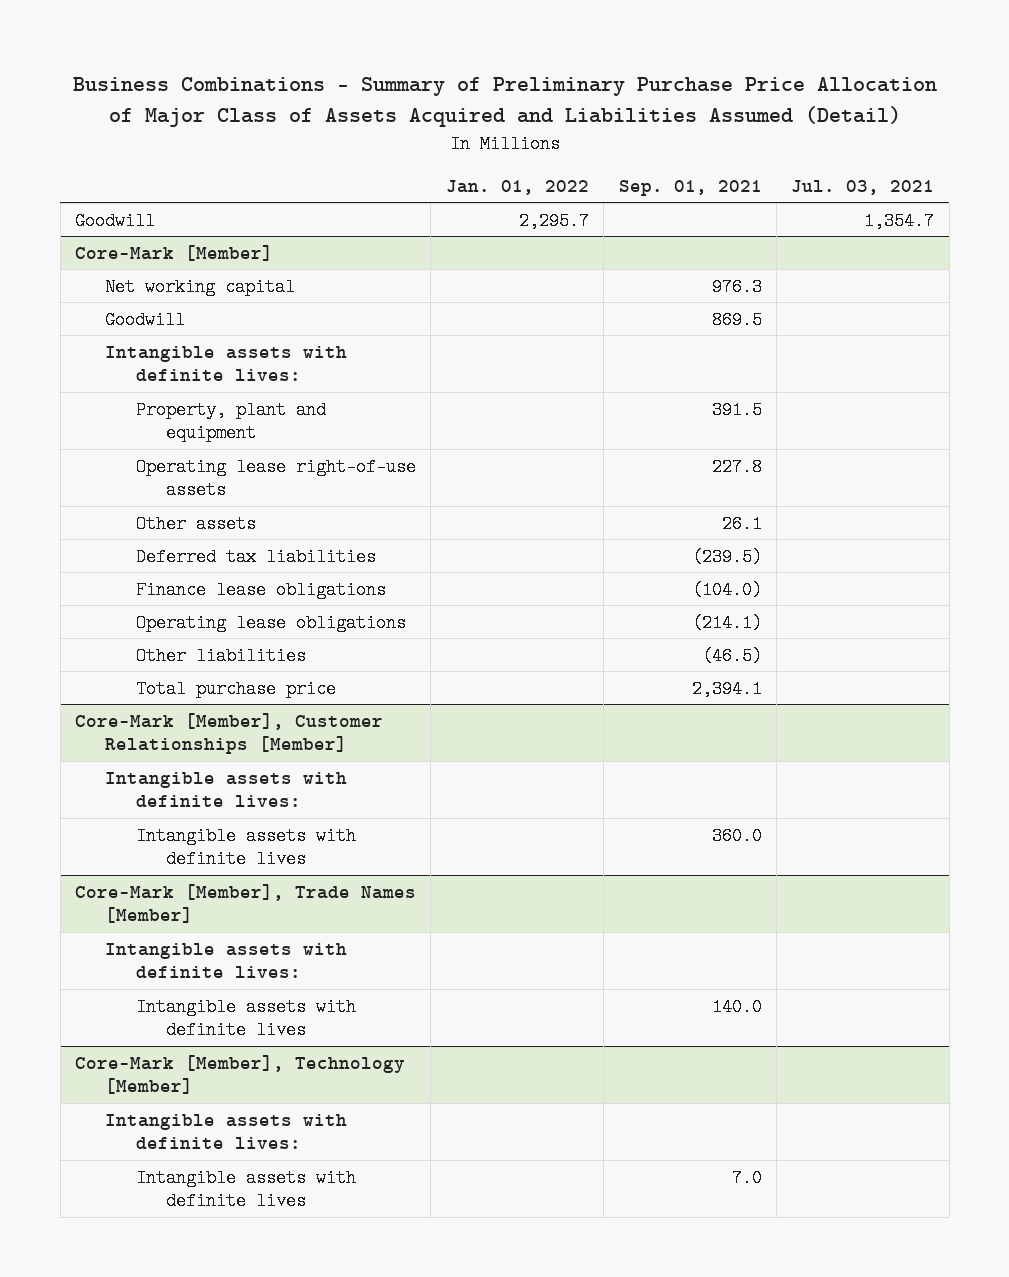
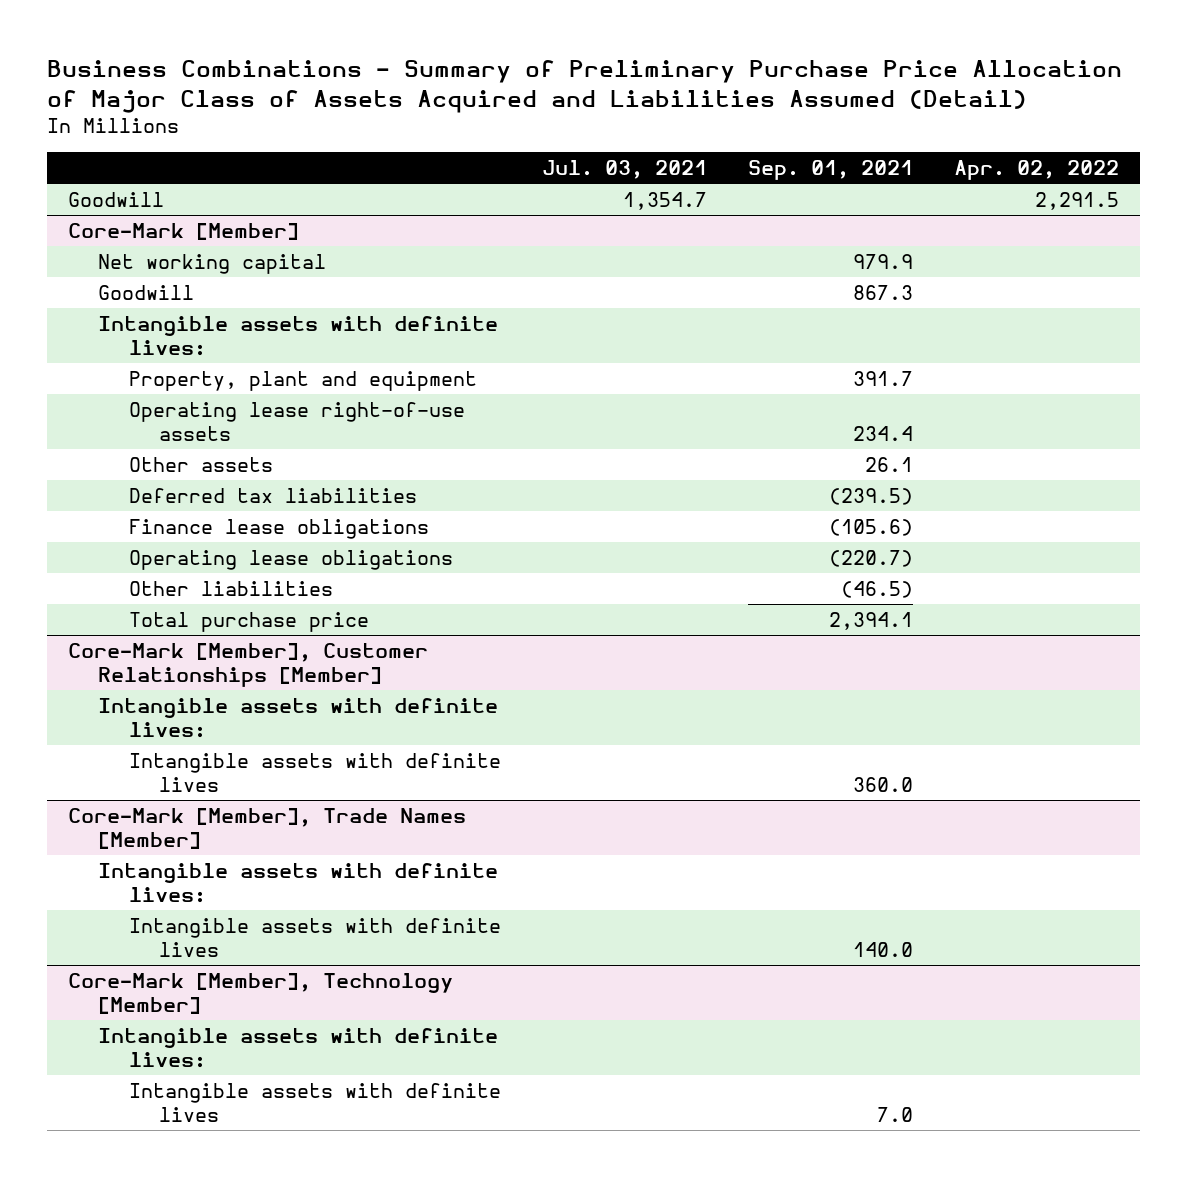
[445,179,589,195] Jan. 01, 2022 -> none
none -> [954,160,1120,181] Apr. 02, 2022
[711,277,762,296] 976.3 -> [853,253,914,269] 979.9
[711,310,762,329] 869.5 -> [853,284,914,300] 867.3
[711,400,762,419] 391.5 -> [853,370,914,386] 391.7
[711,457,762,476] 227.8 -> [853,426,914,442] 234.4
[691,580,762,599] (104.0) -> [829,518,914,536] (105.6)
[691,613,762,632] (214.1) -> [829,549,914,567] (220.7)

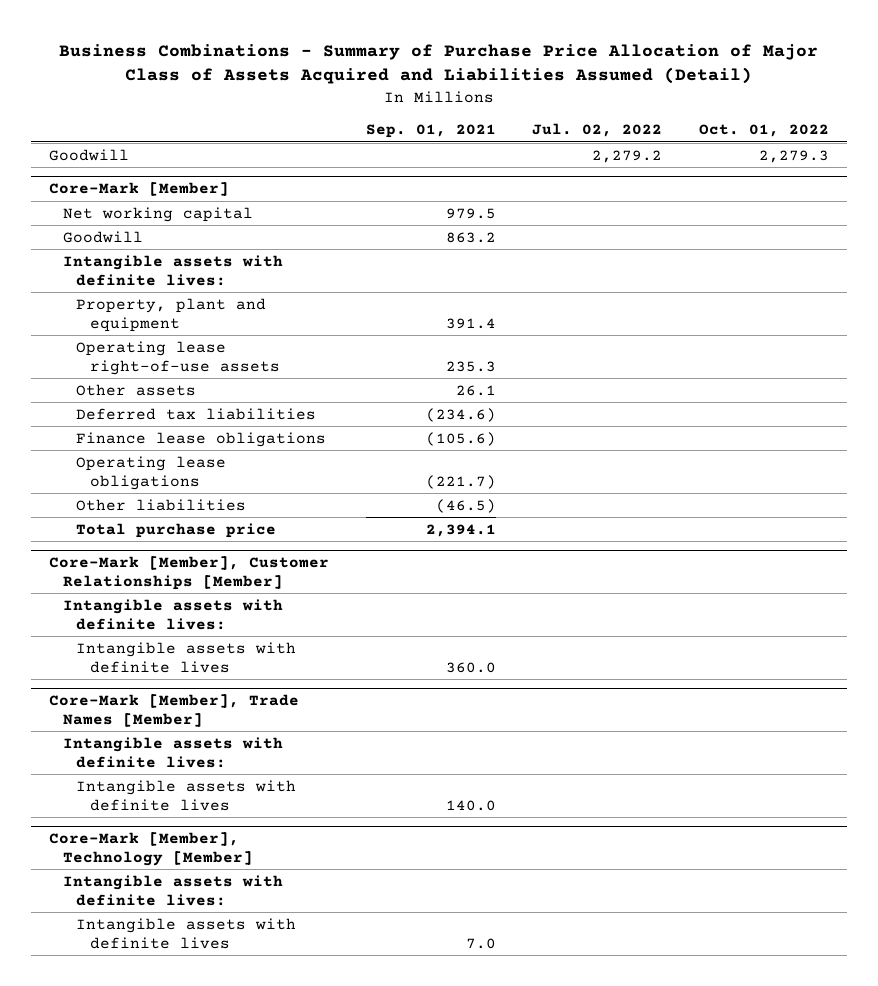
[46,59,1122,113] Business Combinations - Summary of Preliminary Purchase Price Allocation of Major Class of Assets Acquired and Liabilities Assumed (Detail) -> [58,43,818,85] Business Combinations - Summary of Purchase Price Allocation of Major Class of Assets Acquired and Liabilities Assumed (Detail)
[541,160,707,180] Jul. 03, 2021 -> none
[954,160,1120,181] Apr. 02, 2022 -> none
none -> [532,123,663,138] Jul. 02, 2022
none -> [698,124,829,138] Oct. 01, 2022
[853,253,914,269] 979.9 -> [445,207,496,219] 979.5
[853,284,914,300] 867.3 -> [445,231,496,243] 863.2
[853,370,914,386] 391.7 -> [445,317,496,329] 391.4
[853,426,914,442] 234.4 -> [445,360,496,372] 235.3
[829,487,914,505] (239.5) -> [425,407,496,422] (234.6)
[829,549,914,567] (220.7) -> [425,474,496,489] (221.7)

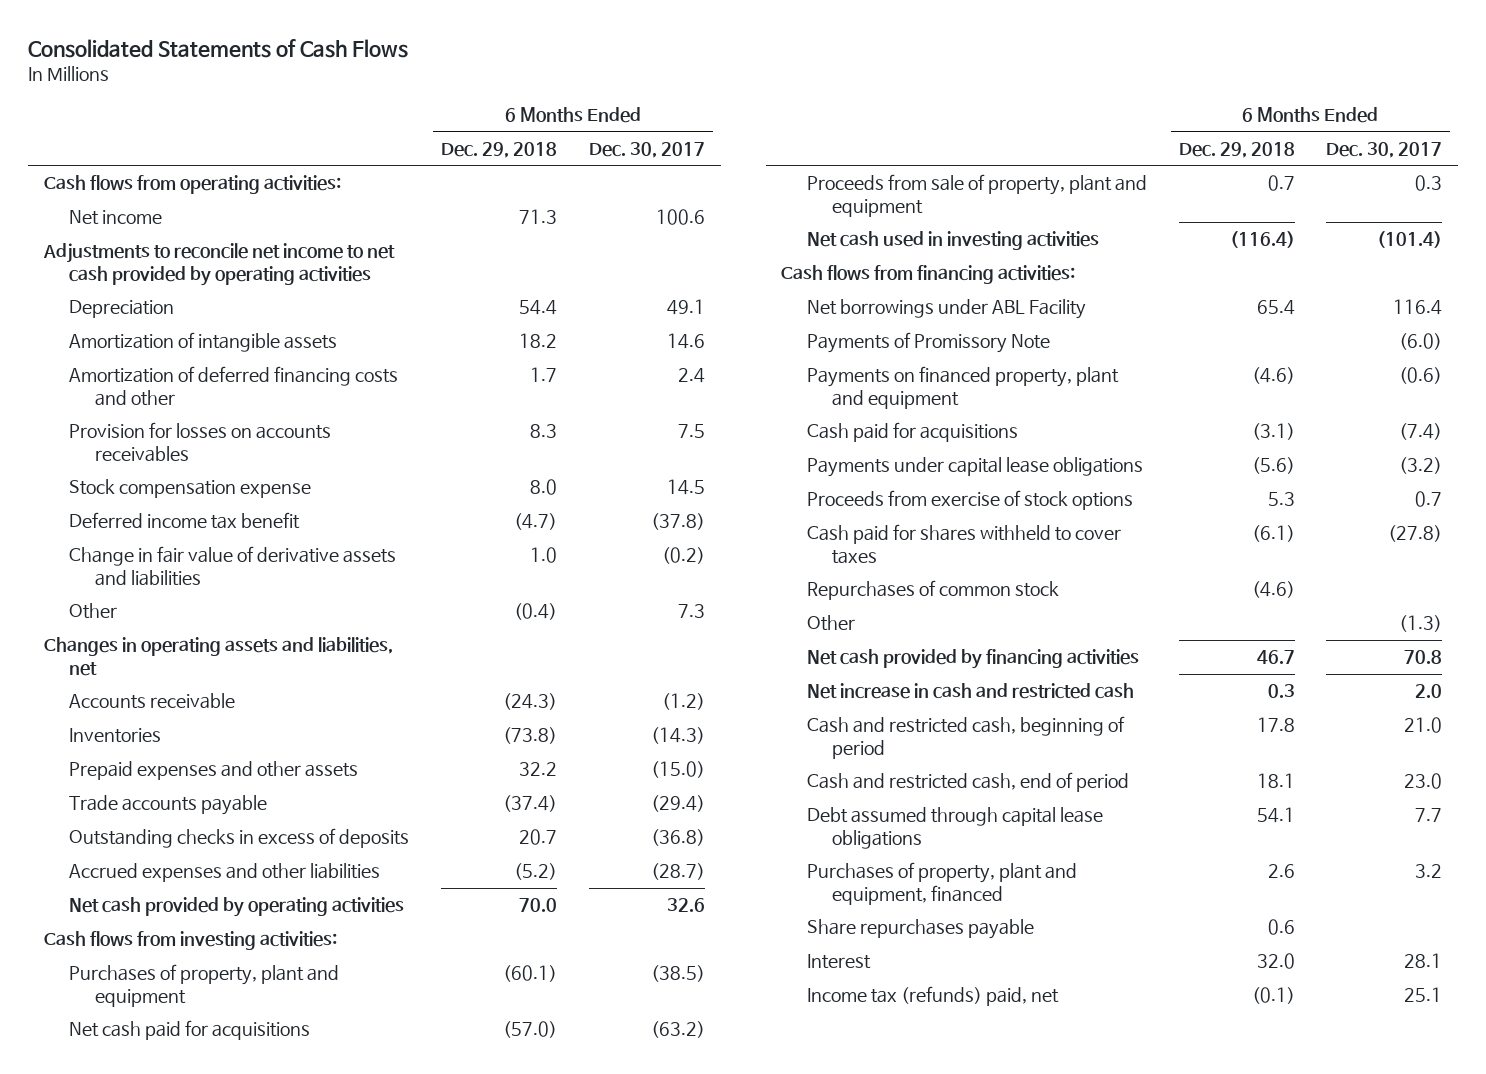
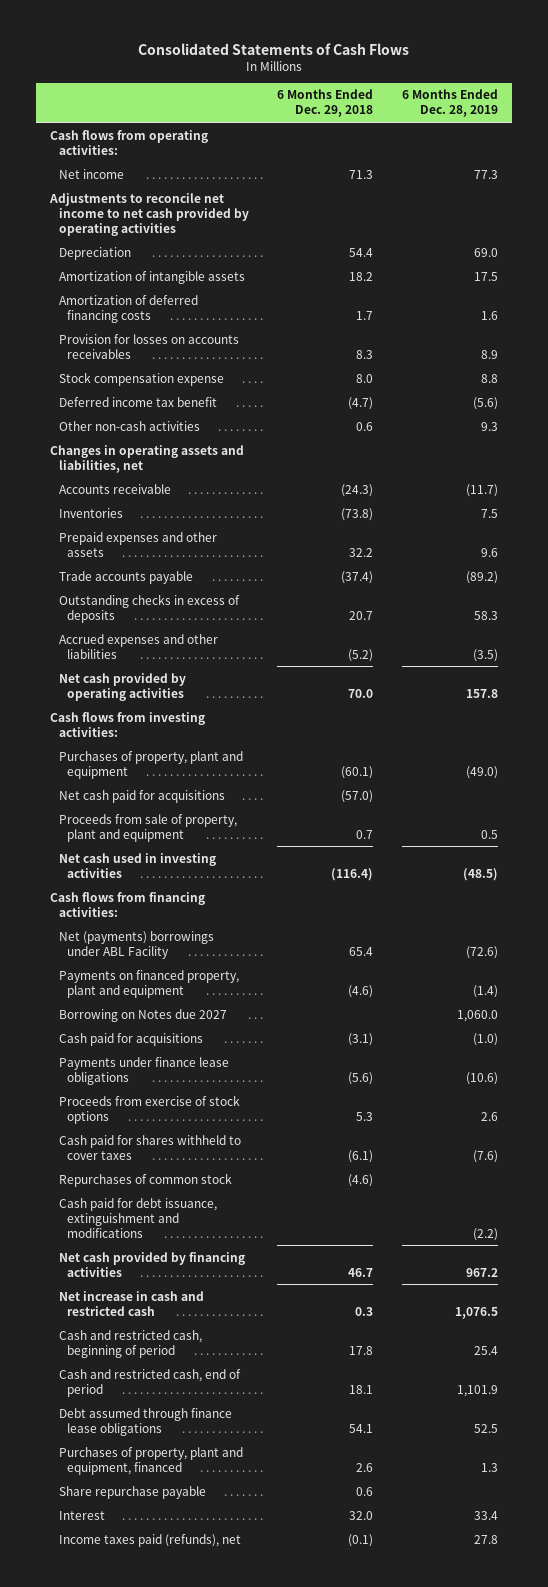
[588,142,705,159] Dec. 30, 2017 -> none
none -> [401,89,498,118] 6 Months Ended Dec. 28, 2019
[69,366,399,406] Amortization of deferred financing costs and other -> [58,294,198,323] Amortization of deferred financing costs
[69,546,397,586] Change in fair value of derivative assets and liabilities -> none
[69,603,118,620] Other -> [58,420,200,431] Other non-cash activities
[514,603,558,621] (0.4) -> [356,421,374,431] 0.6
[806,332,1050,354] Payments of Promissory Note -> none
[806,299,1086,320] Net borrowings under ABL Facility -> [58,930,214,959] Net (payments) borrowings under ABL Facility
none -> [58,1008,227,1022] Borrowing on Notes due 2027
[806,457,1143,478] Payments under capital lease obligations -> [58,1056,229,1085] Payments under finance lease obligations
[806,615,855,632] Other -> none
none -> [58,1197,217,1238] Cash paid for debt issuance, extinguishment and modifications
[806,807,1103,849] Debt assumed through capital lease obligations -> [58,1407,232,1436] Debt assumed through finance lease obligations
[806,919,1034,940] Share repurchases payable -> [58,1485,206,1499] Share repurchase payable
[806,986,1059,1007] Income tax (refunds) paid, net -> [58,1533,241,1547] Income taxes paid (refunds), net

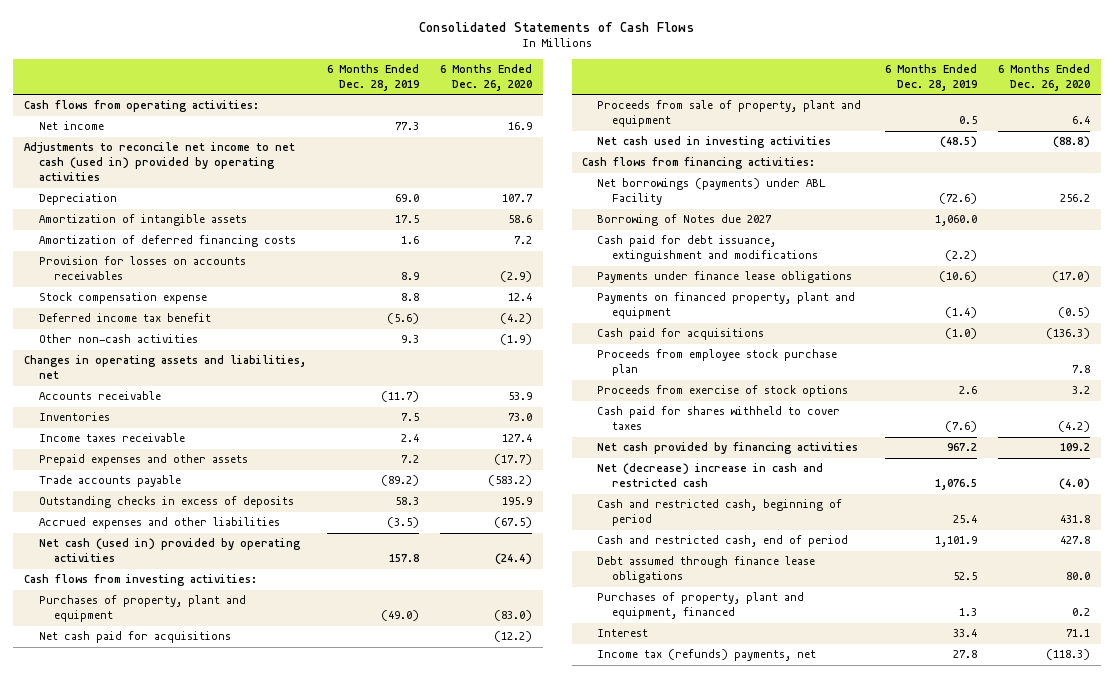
[277,89,374,118] 6 Months Ended Dec. 29, 2018 -> none
none -> [440,64,533,92] 6 Months Ended Dec. 26, 2020
[49,192,249,236] Adjustments to reconcile net income to net cash provided by operating activities -> [23,142,295,182] Adjustments to reconcile net income to net cash (used in) provided by operating activities
none -> [39,433,186,443] Income taxes receivable
[480,547,498,557] 9.6 -> [400,455,419,464] 7.2
[58,672,186,701] Net cash provided by operating activities -> [39,538,301,563] Net cash (used in) provided by operating activities
[58,930,214,959] Net (payments) borrowings under ABL Facility -> [597,178,827,206] Net borrowings (payments) under ABL Facility
none -> [597,214,773,227] Borrowing of Notes due 2027
[58,1197,217,1238] Cash paid for debt issuance, extinguishment and modifications -> [597,235,819,263] Cash paid for debt issuance, extinguishment and modifications
[58,1056,229,1085] Payments under finance lease obligations -> [597,271,853,284] Payments under finance lease obligations
[58,1008,227,1022] Borrowing on Notes due 2027 -> none
none -> [597,349,838,377] Proceeds from employee stock purchase plan
[58,1172,232,1187] Repurchases of common stock -> none
[58,1290,204,1316] Net increase in cash and restricted cash -> [597,463,824,488] Net (decrease) increase in cash and restricted cash
[58,1485,206,1499] Share repurchase payable -> none
[58,1533,241,1547] Income taxes paid (refunds), net -> [597,649,817,662] Income tax (refunds) payments, net

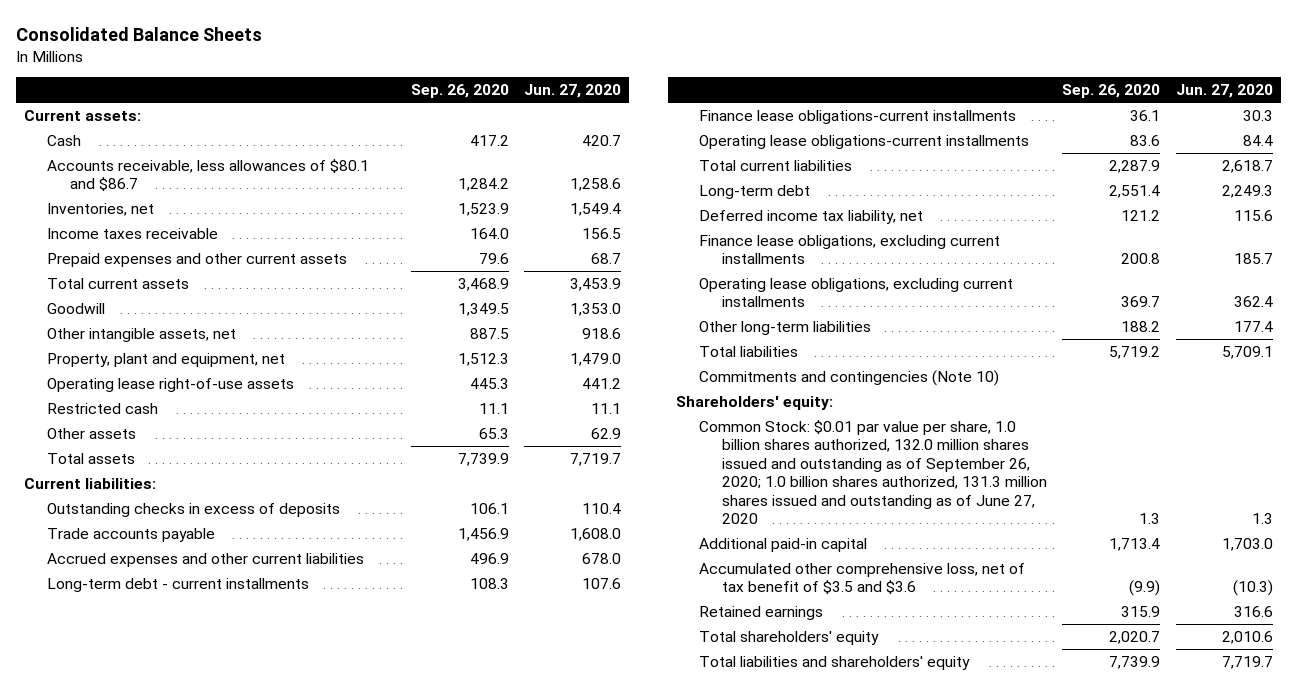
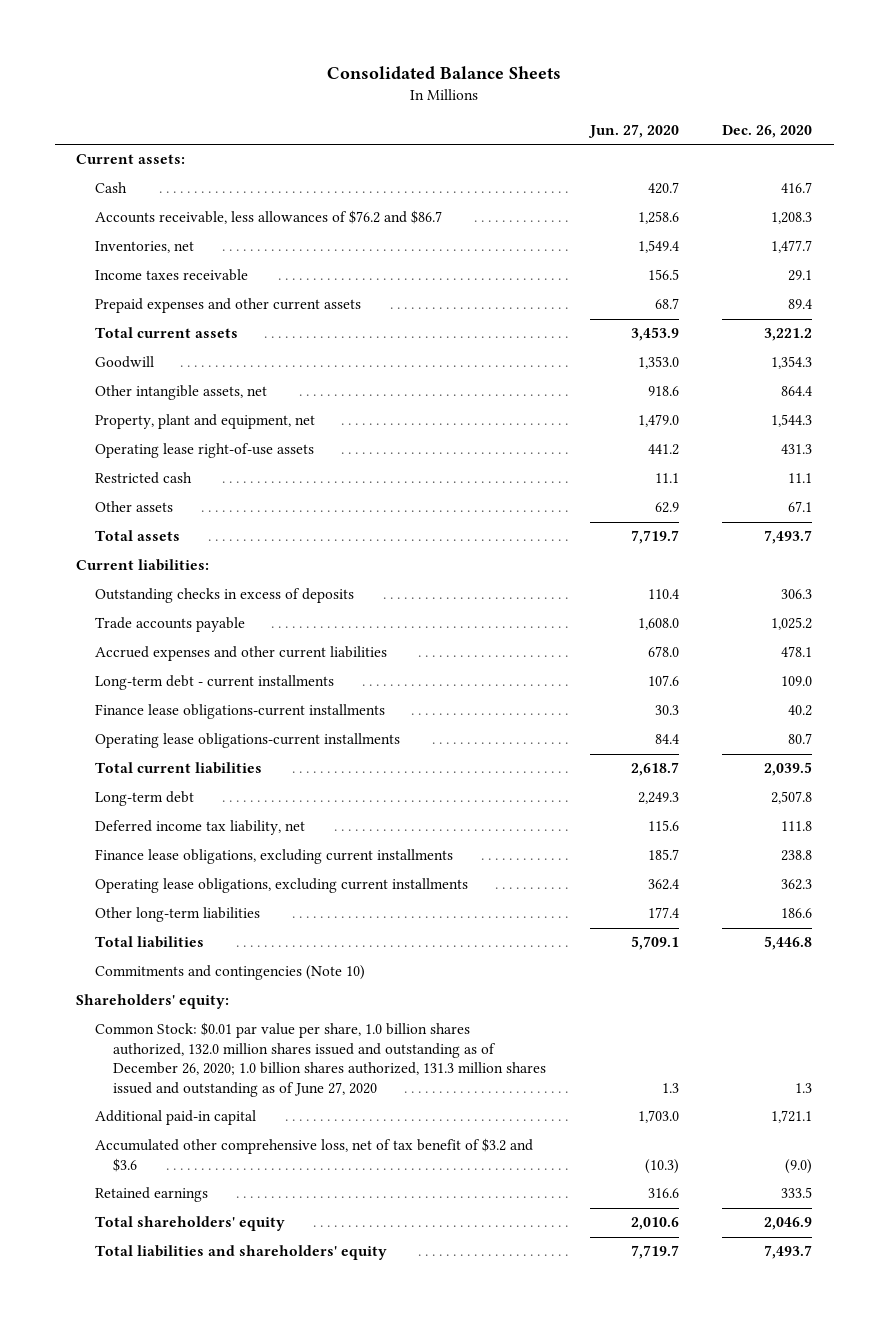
[410,84,509,99] Sep. 26, 2020 -> none
none -> [722,124,813,138] Dec. 26, 2020
[47,158,370,192] Accounts receivable, less allowances of $80.1 and $86.7 -> [94,210,442,225] Accounts receivable, less allowances of $76.2 and $86.7
[698,419,1047,525] Common Stock: $0.01 par value per share, 1.0 billion shares authorized, 132.0 million shares issued and outstanding as of September 26, 2020; 1.0 billion shares authorized, 131.3 million shares issued and outstanding as of June 27, 2020 -> [94,1022,547,1097] Common Stock: $0.01 par value per share, 1.0 billion shares authorized, 132.0 million shares issued and outstanding as of December 26, 2020; 1.0 billion shares authorized, 131.3 million shares issued and outstanding as of June 27, 2020
[698,562,1025,595] Accumulated other comprehensive loss, net of tax benefit of $3.5 and $3.6 -> [94,1138,533,1172] Accumulated other comprehensive loss, net of tax benefit of $3.2 and $3.6

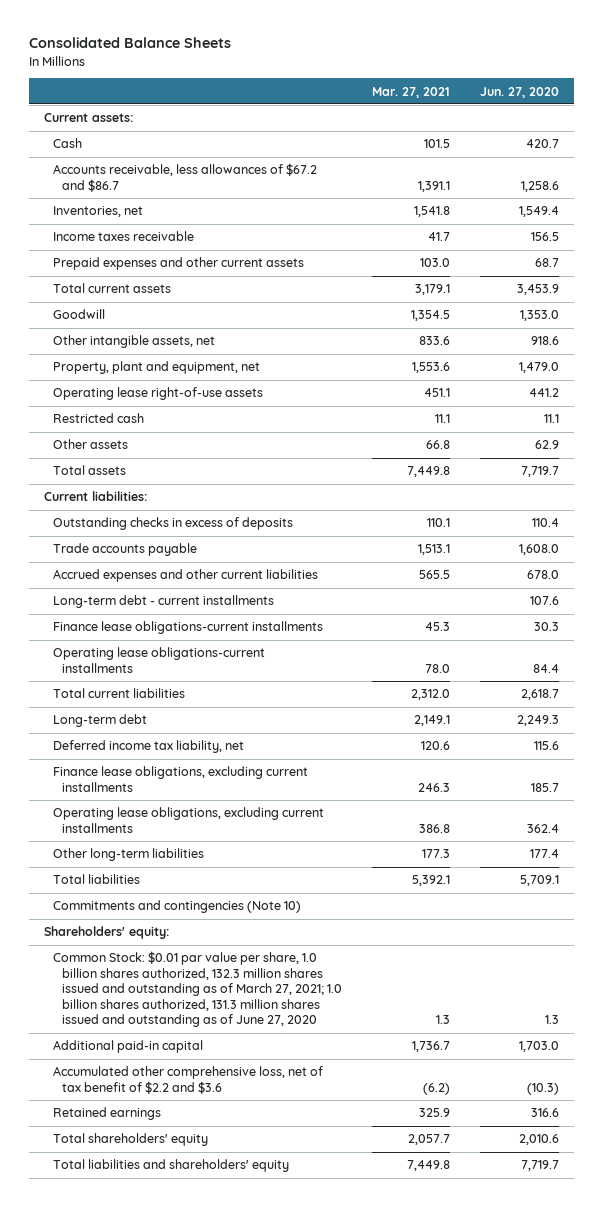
[722,124,813,138] Dec. 26, 2020 -> none
none -> [372,86,451,98] Mar. 27, 2021
[94,210,442,225] Accounts receivable, less allowances of $76.2 and $86.7 -> [52,163,317,192] Accounts receivable, less allowances of $67.2 and $86.7
[94,1022,547,1097] Common Stock: $0.01 par value per share, 1.0 billion shares authorized, 132.0 million shares issued and outstanding as of December 26, 2020; 1.0 billion shares authorized, 131.3 million shares issued and outstanding as of June 27, 2020 -> [52,951,343,1028] Common Stock: $0.01 par value per share, 1.0 billion shares authorized, 132.3 million shares issued and outstanding as of March 27, 2021; 1.0 billion shares authorized, 131.3 million shares issued and outstanding as of June 27, 2020
[94,1138,533,1172] Accumulated other comprehensive loss, net of tax benefit of $3.2 and $3.6 -> [52,1066,323,1094] Accumulated other comprehensive loss, net of tax benefit of $2.2 and $3.6

